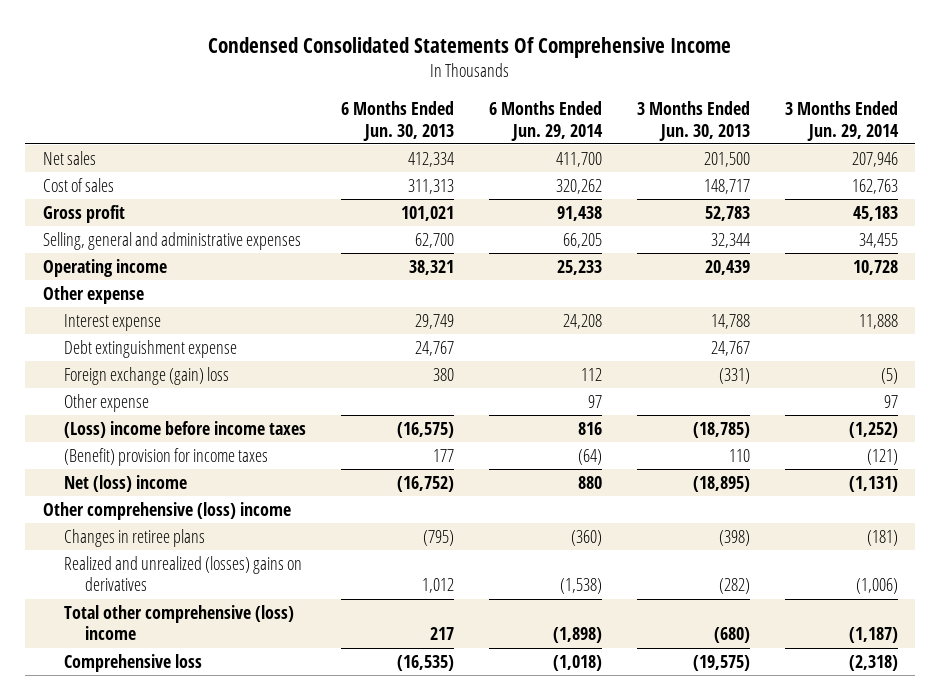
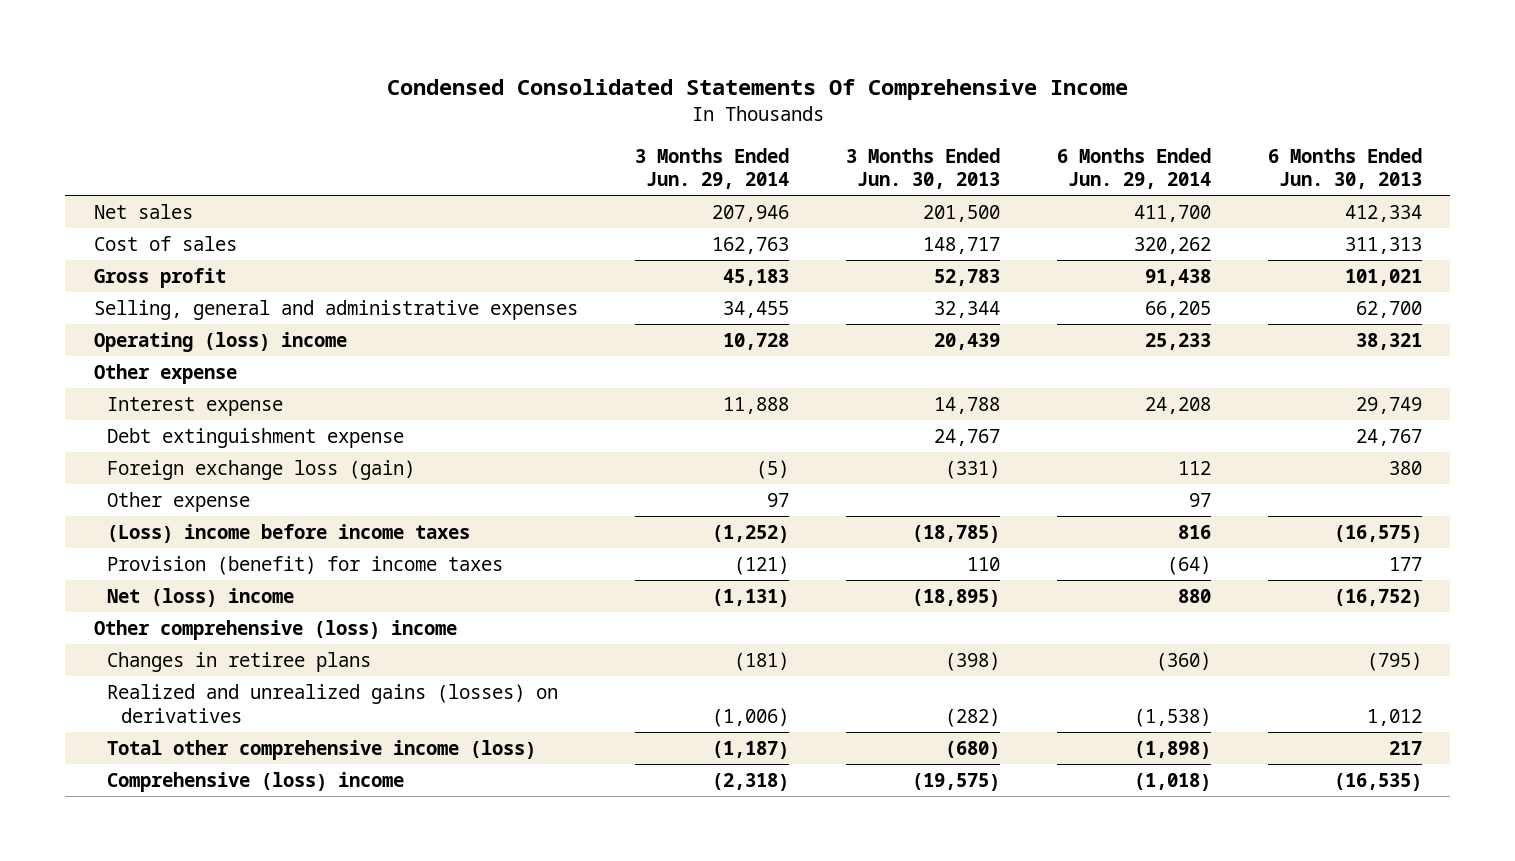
[42,259,167,278] Operating income -> [93,331,347,352] Operating (loss) income
[63,367,229,386] Foreign exchange (gain) loss -> [107,459,416,480] Foreign exchange loss (gain)
[63,448,268,467] (Benefit) provision for income taxes -> [107,555,504,575] Provision (benefit) for income taxes
[63,556,302,592] Realized and unrealized (losses) gains on derivatives -> [107,683,559,723] Realized and unrealized gains (losses) on derivatives
[63,605,294,641] Total other comprehensive (loss) income -> [107,739,537,760] Total other comprehensive income (loss)
[63,654,202,673] Comprehensive loss -> [107,771,405,792] Comprehensive (loss) income

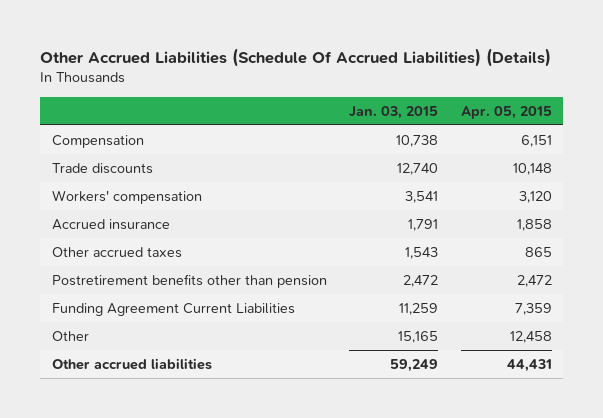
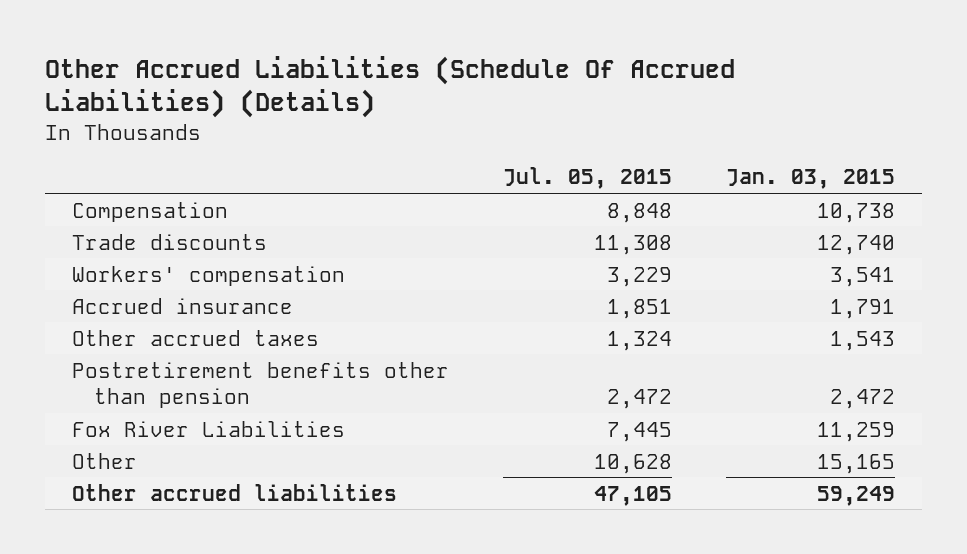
[460,105,552,119] Apr. 05, 2015 -> none
none -> [503,167,673,190] Jul. 05, 2015
[51,302,295,316] Funding Agreement Current Liabilities -> [72,420,346,437] Fox River Liabilities

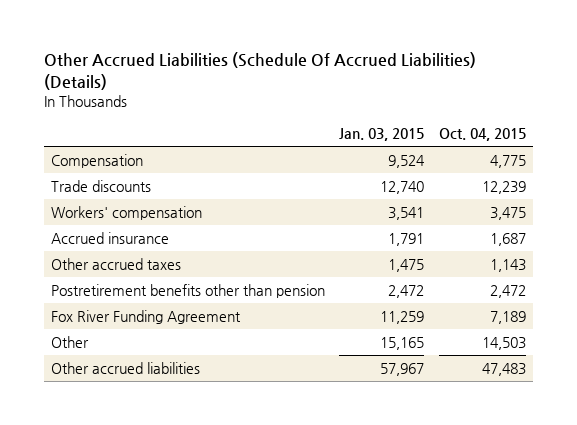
[503,167,673,190] Jul. 05, 2015 -> none
none -> [439,127,527,141] Oct. 04, 2015
[817,202,896,223] 10,738 -> [388,155,426,169] 9,524
[830,330,896,351] 1,543 -> [388,259,425,273] 1,475
[72,420,346,437] Fox River Liabilities -> [50,310,241,325] Fox River Funding Agreement
[817,485,896,506] 59,249 -> [380,363,425,377] 57,967

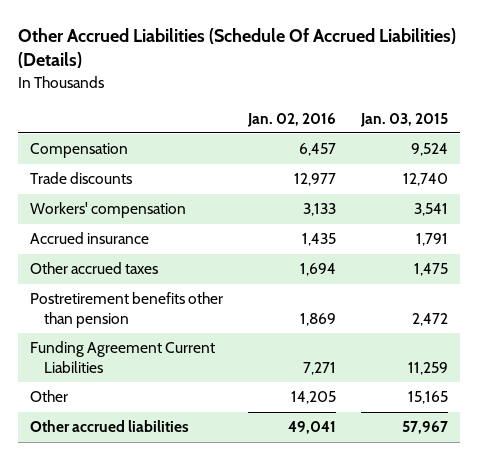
[439,127,527,141] Oct. 04, 2015 -> none
none -> [247,112,337,127] Jan. 02, 2016
[50,310,241,325] Fox River Funding Agreement -> [30,341,216,373] Funding Agreement Current Liabilities

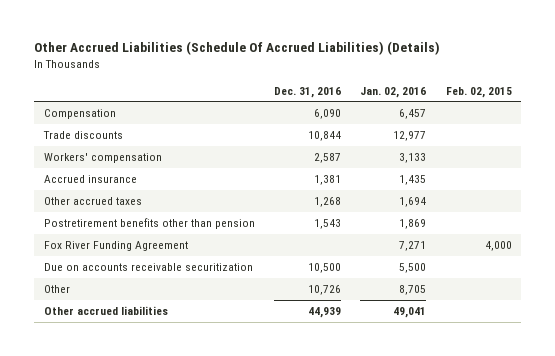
[360,112,449,127] Jan. 03, 2015 -> none
none -> [273,86,341,98] Dec. 31, 2016
none -> [445,86,512,98] Feb. 02, 2015
[30,341,216,373] Funding Agreement Current Liabilities -> [43,240,188,251] Fox River Funding Agreement
none -> [43,262,253,271] Due on accounts receivable securitization
[291,391,337,405] 14,205 -> [399,284,427,295] 8,705

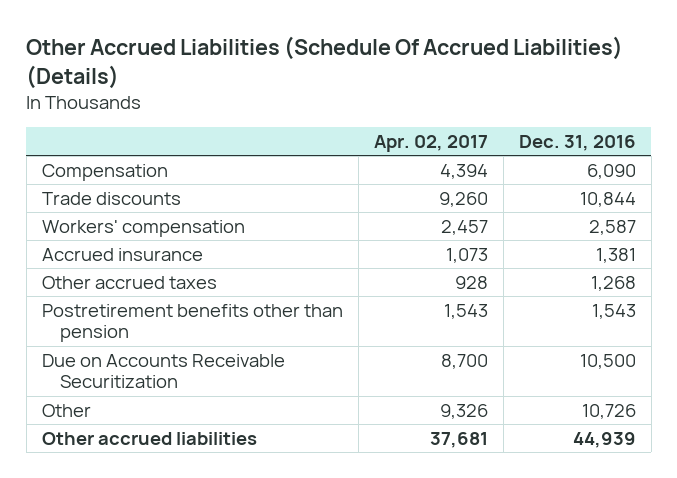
[360,86,427,98] Jan. 02, 2016 -> none
[445,86,512,98] Feb. 02, 2015 -> none
none -> [373,134,488,152] Apr. 02, 2017
[43,240,188,251] Fox River Funding Agreement -> none
[43,262,253,271] Due on accounts receivable securitization -> [41,353,285,389] Due on Accounts Receivable Securitization

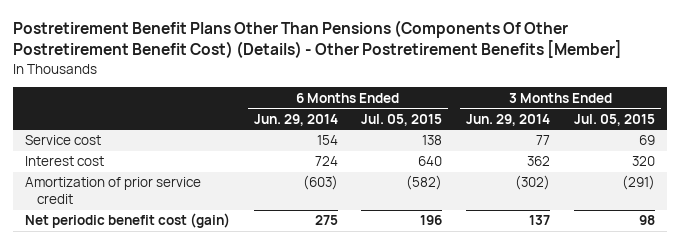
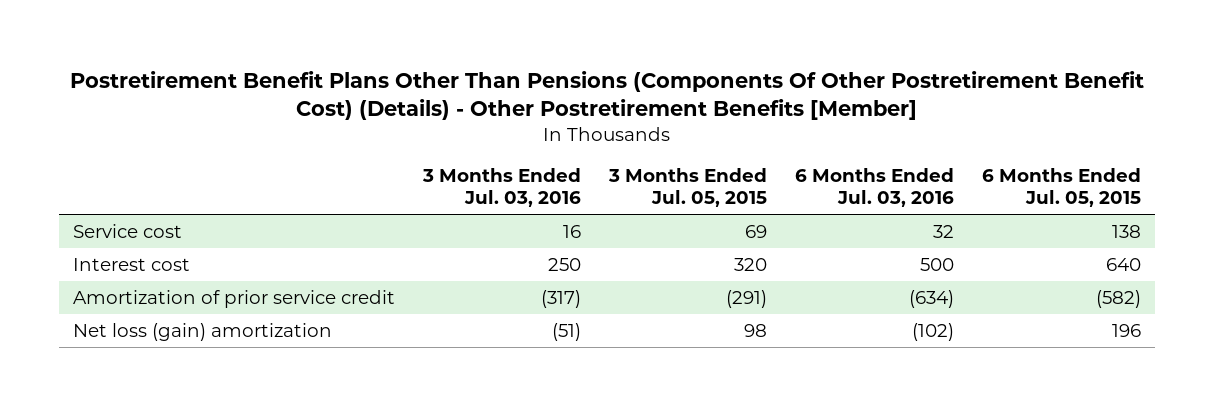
[253,113,338,126] Jun. 29, 2014 -> none
[466,113,551,126] Jun. 29, 2014 -> none
none -> [422,168,582,208] 3 Months Ended Jul. 03, 2016
none -> [795,168,955,208] 6 Months Ended Jul. 03, 2016
[24,213,230,229] Net periodic benefit cost (gain) -> [73,322,333,341] Net loss (gain) amortization

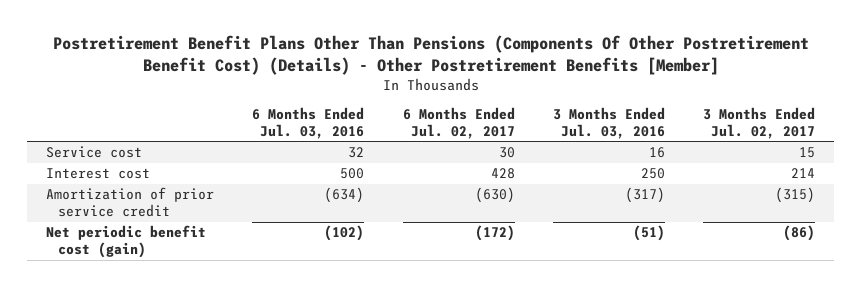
[608,168,768,208] 3 Months Ended Jul. 05, 2015 -> none
[982,168,1142,208] 6 Months Ended Jul. 05, 2015 -> none
none -> [402,107,515,140] 6 Months Ended Jul. 02, 2017
none -> [703,107,816,140] 3 Months Ended Jul. 02, 2017
[73,322,333,341] Net loss (gain) amortization -> [45,225,206,259] Net periodic benefit cost (gain)

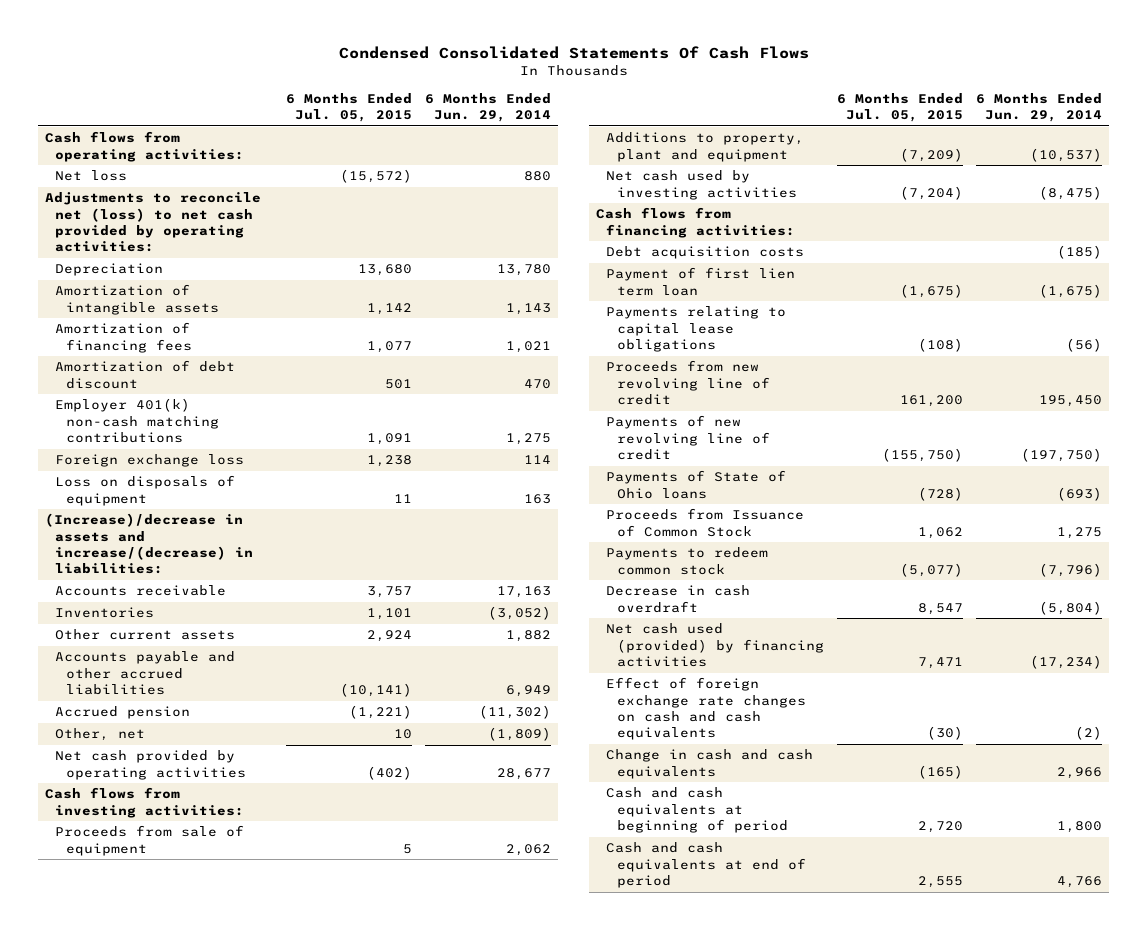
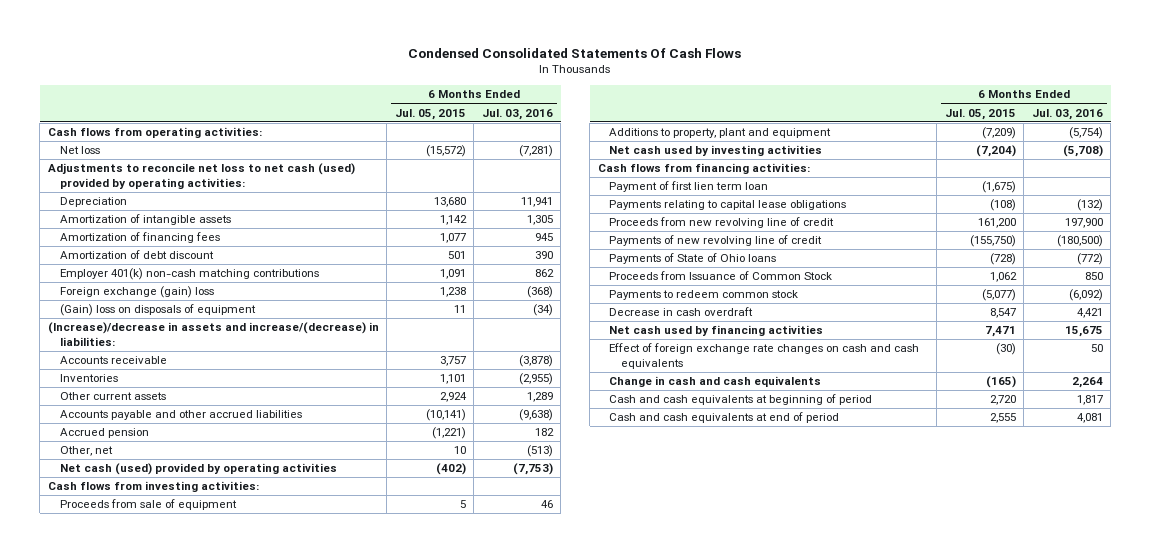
[425,92,552,122] 6 Months Ended Jun. 29, 2014 -> none
none -> [481,108,553,120] Jul. 03, 2016
[45,192,262,253] Adjustments to reconcile net (loss) to net cash provided by operating activities: -> [47,163,355,189] Adjustments to reconcile net loss to net cash (used) provided by operating activities:
[55,454,245,468] Foreign exchange loss -> [59,286,214,299] Foreign exchange (gain) loss
[55,475,236,506] Loss on disposals of equipment -> [59,304,256,317] (Gain) loss on disposals of equipment
[55,750,246,780] Net cash provided by operating activities -> [59,463,337,476] Net cash (used) provided by operating activities
[606,246,805,260] Debt acquisition costs -> none
[606,623,824,667] Net cash used (provided) by financing activities -> [609,325,824,337] Net cash used by financing activities

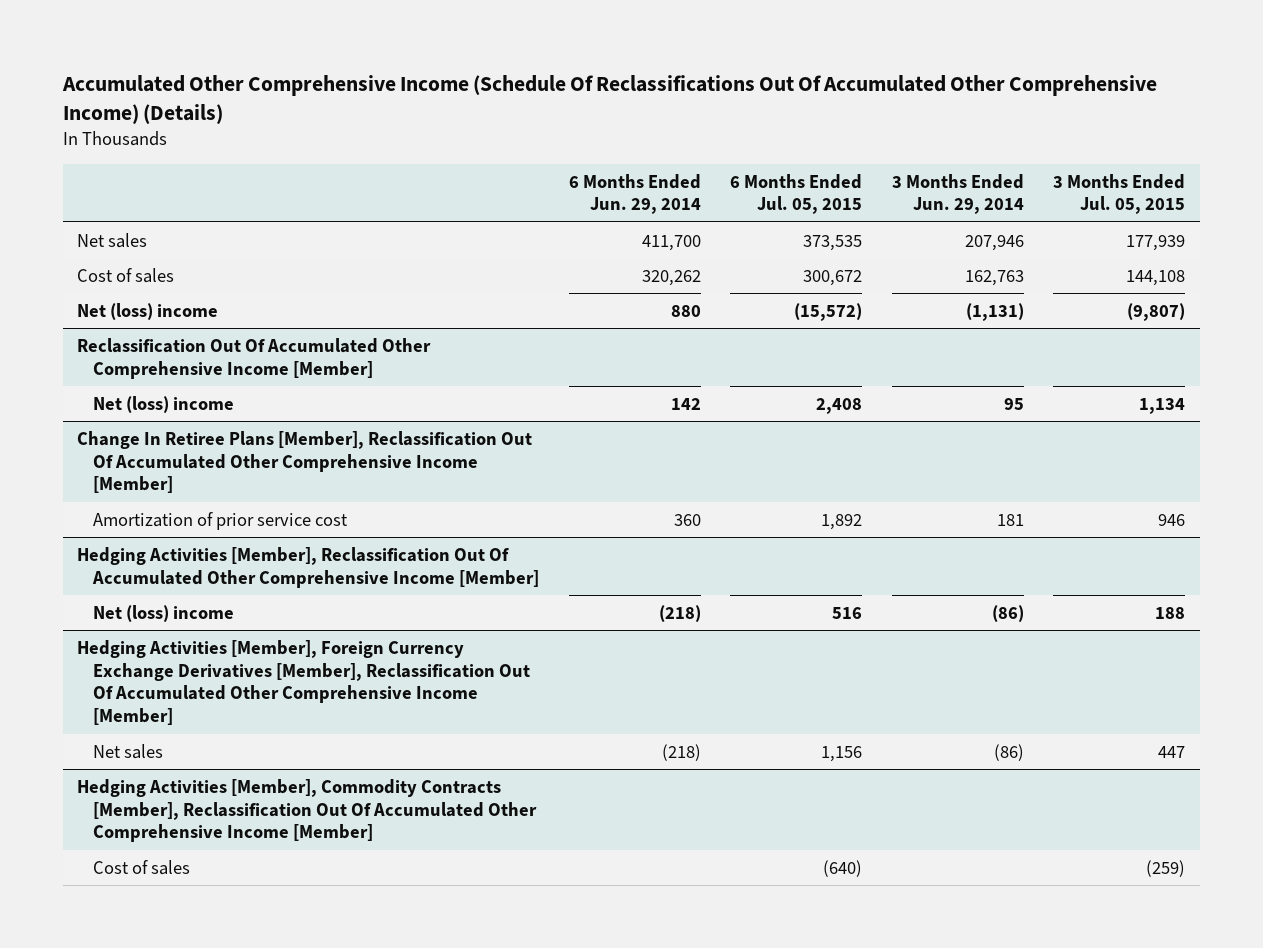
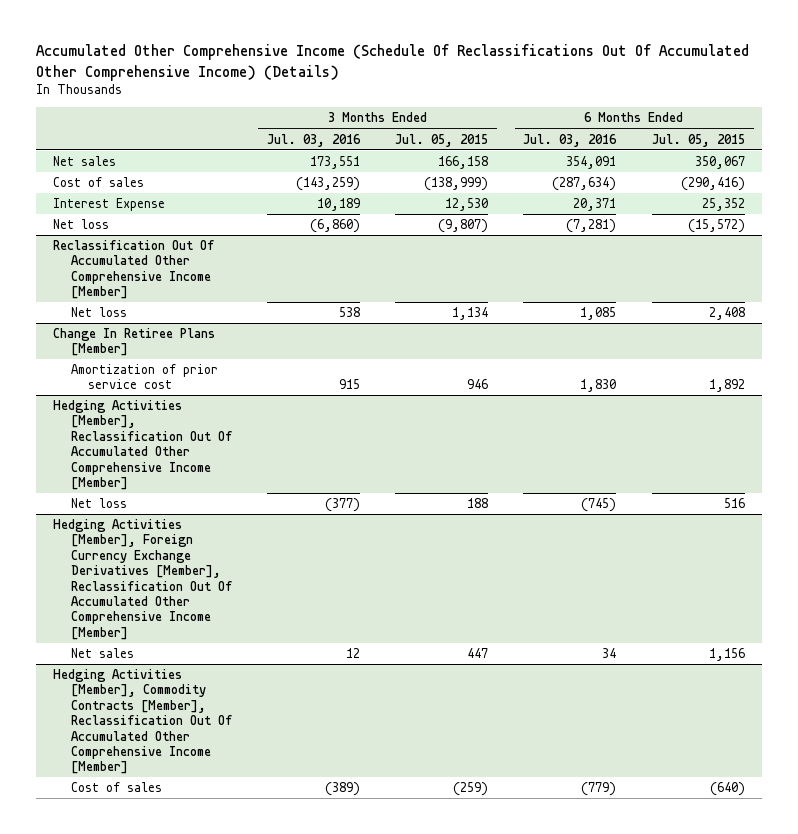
[568,173,701,215] 6 Months Ended Jun. 29, 2014 -> none
[891,173,1024,215] 3 Months Ended Jun. 29, 2014 -> none
none -> [266,133,361,147] Jul. 03, 2016
none -> [523,133,618,147] Jul. 03, 2016
[803,234,863,251] 373,535 -> [694,156,745,170] 350,067
[1126,234,1186,251] 177,939 -> [438,156,489,170] 166,158
[803,269,863,286] 300,672 -> [680,177,745,192] (290,416)
[1126,269,1186,286] 144,108 -> [424,177,489,192] (138,999)
none -> [53,198,166,212] Interest Expense
[77,302,219,320] Net (loss) income -> [53,219,110,230] Net loss
[77,430,533,494] Change In Retiree Plans [Member], Reclassification Out Of Accumulated Other Comprehensive Income [Member] -> none
[93,395,235,413] Net (loss) income -> [70,307,127,318] Net loss
none -> [53,328,216,357] Change In Retiree Plans [Member]
[93,604,235,622] Net (loss) income -> [70,498,127,509] Net loss

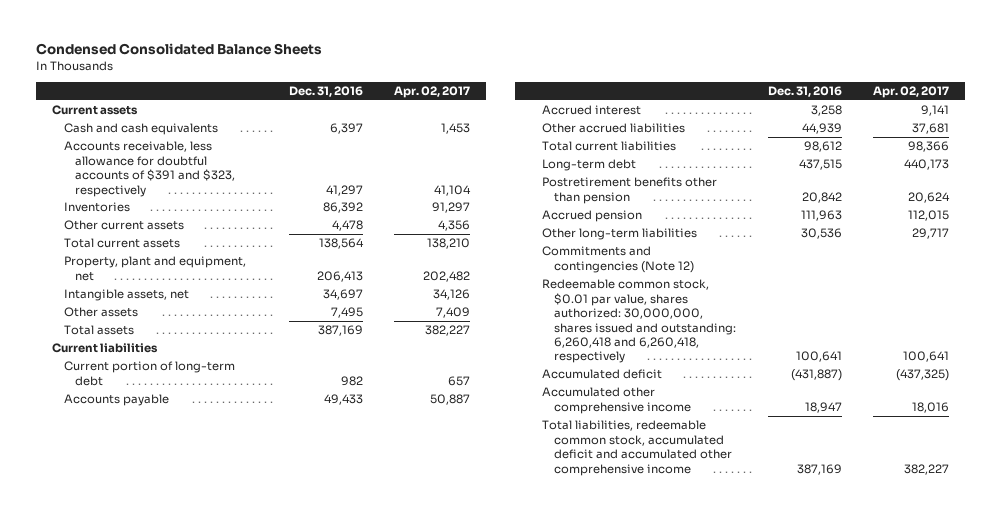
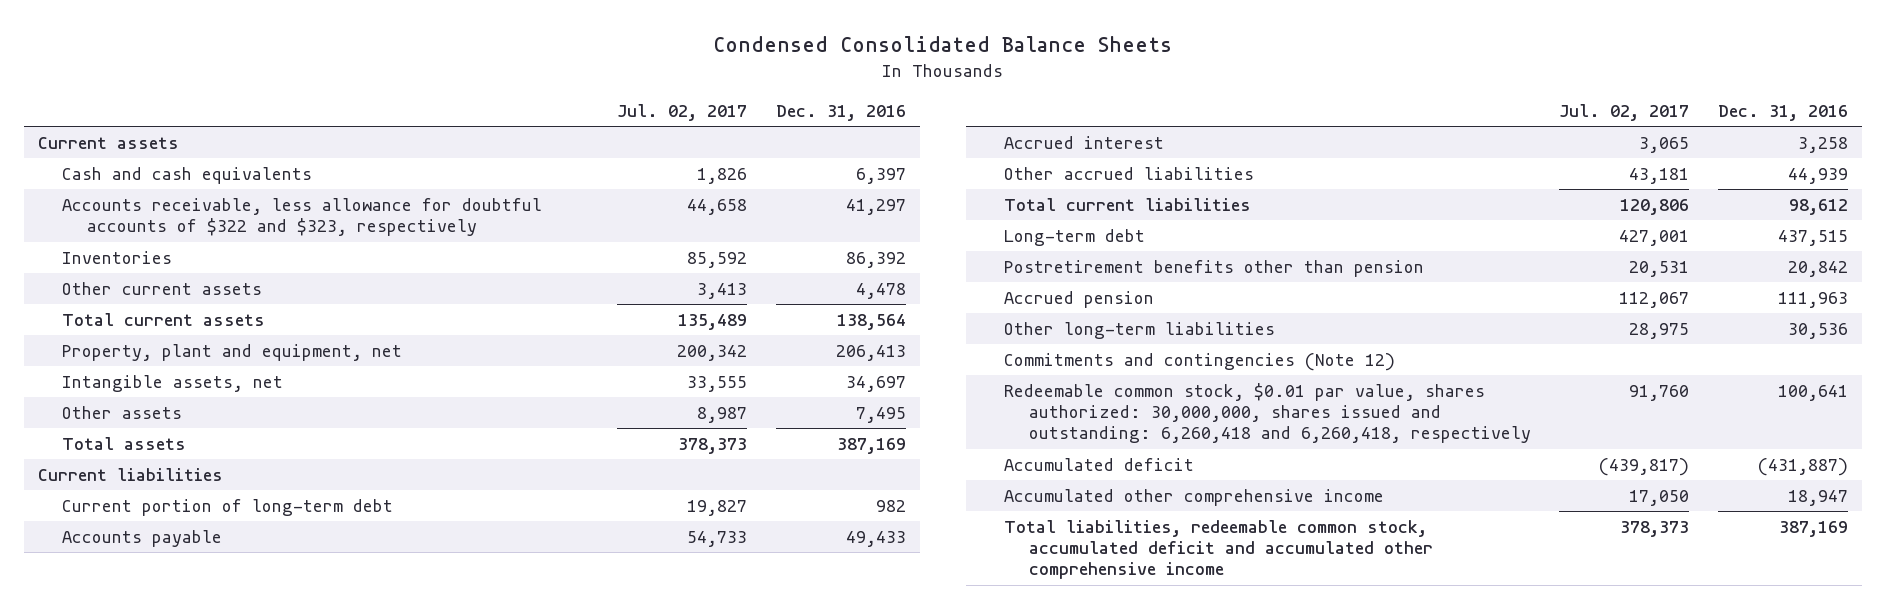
[394,85,471,98] Apr. 02, 2017 -> none
none -> [617,103,748,121] Jul. 02, 2017
[63,141,236,197] Accounts receivable, less allowance for doubtful accounts of $391 and $323, respectively -> [62,198,543,237] Accounts receivable, less allowance for doubtful accounts of $322 and $323, respectively

